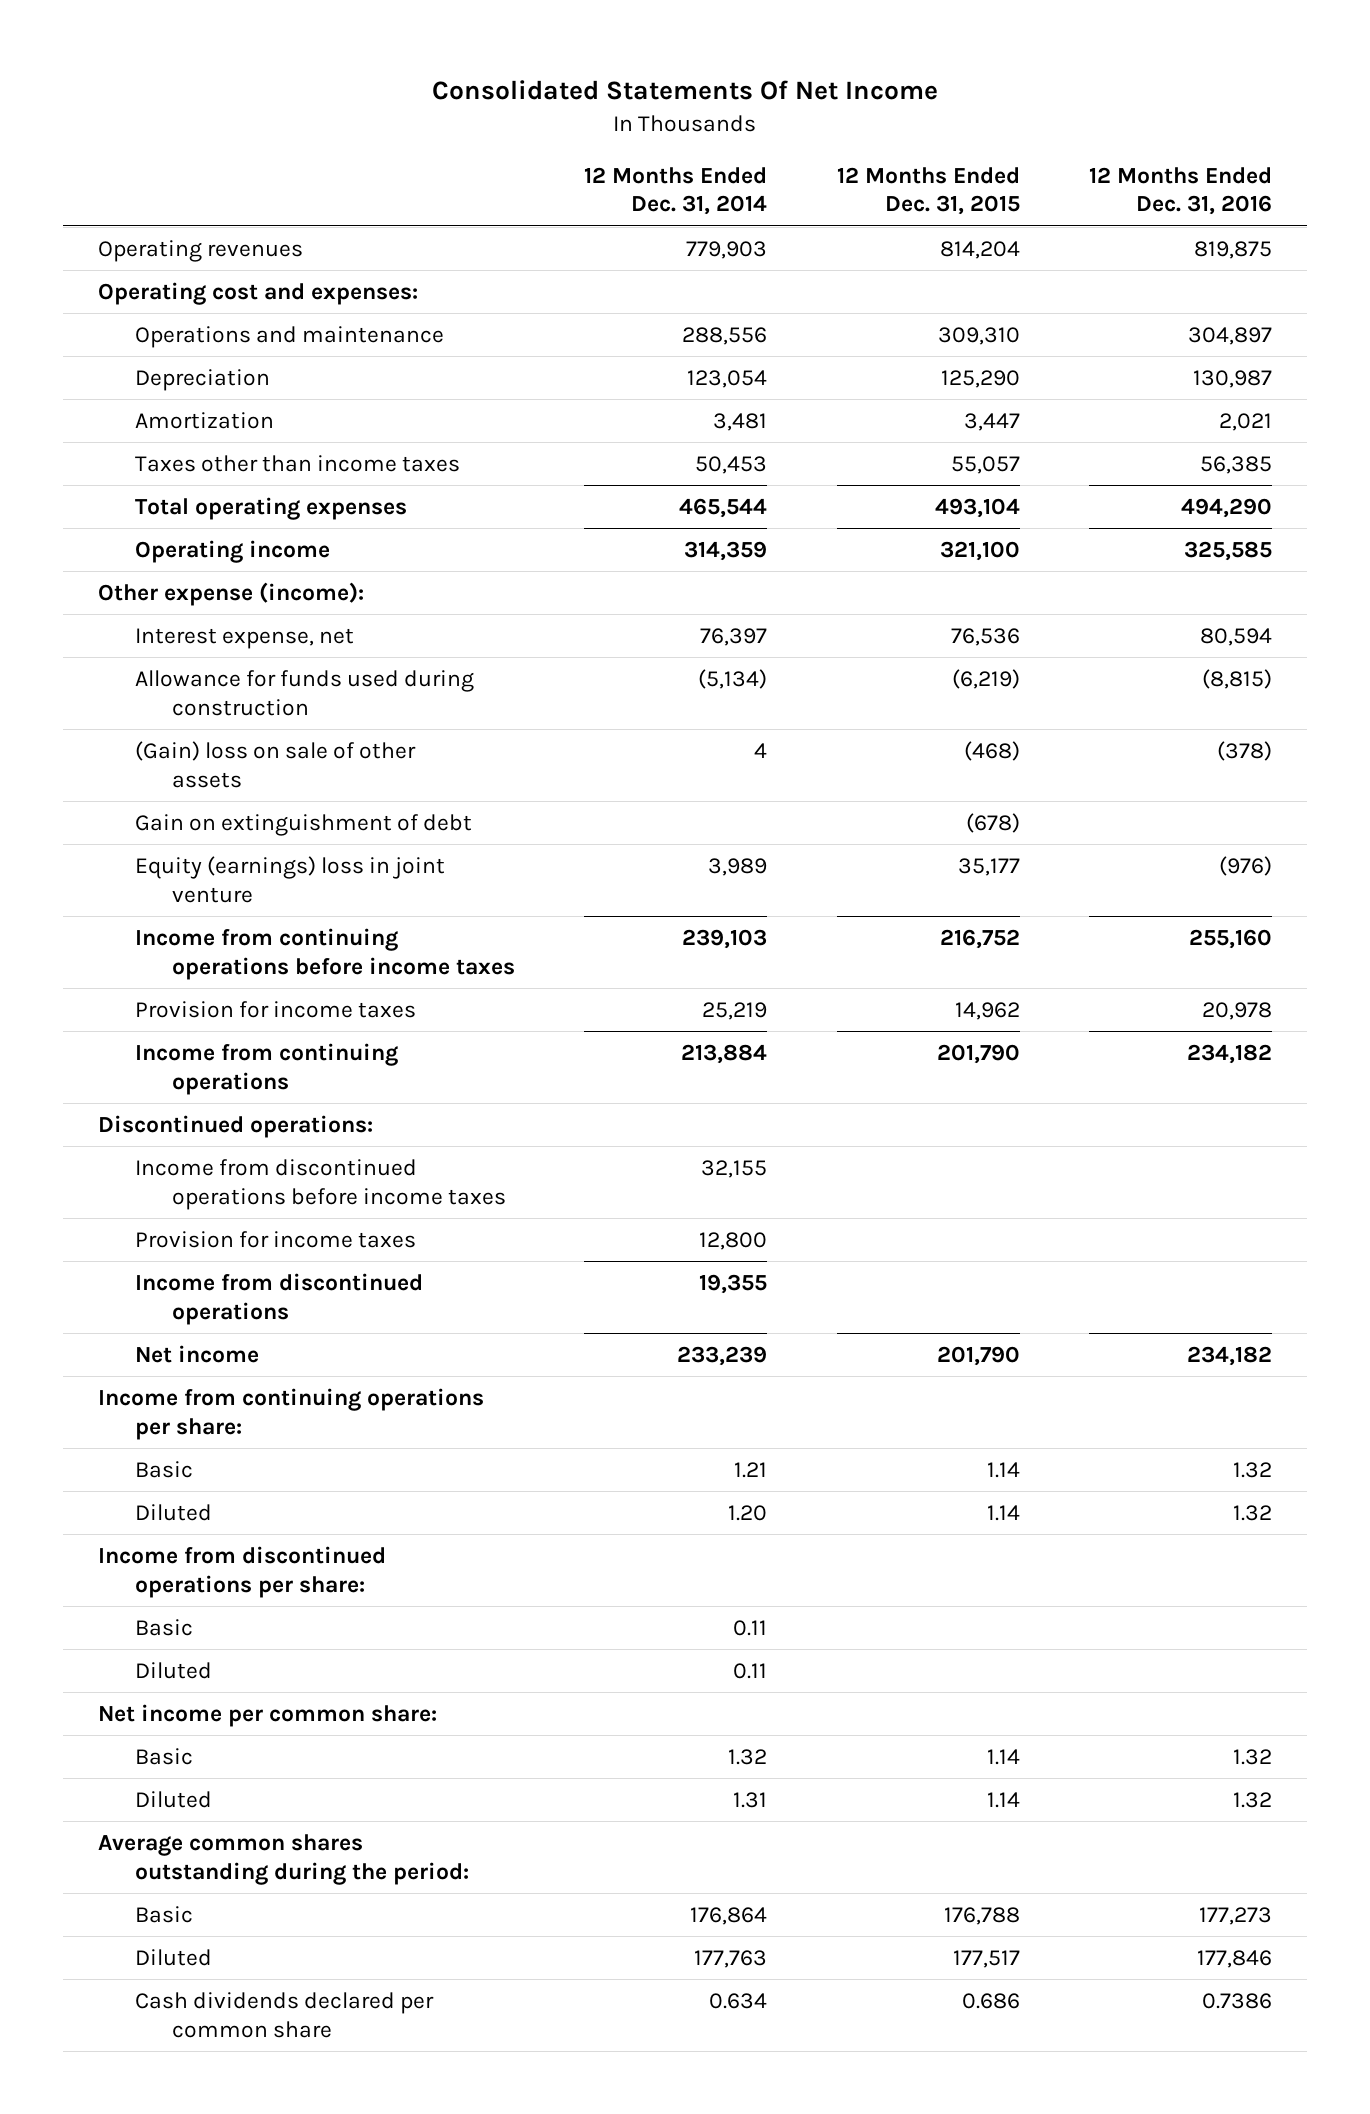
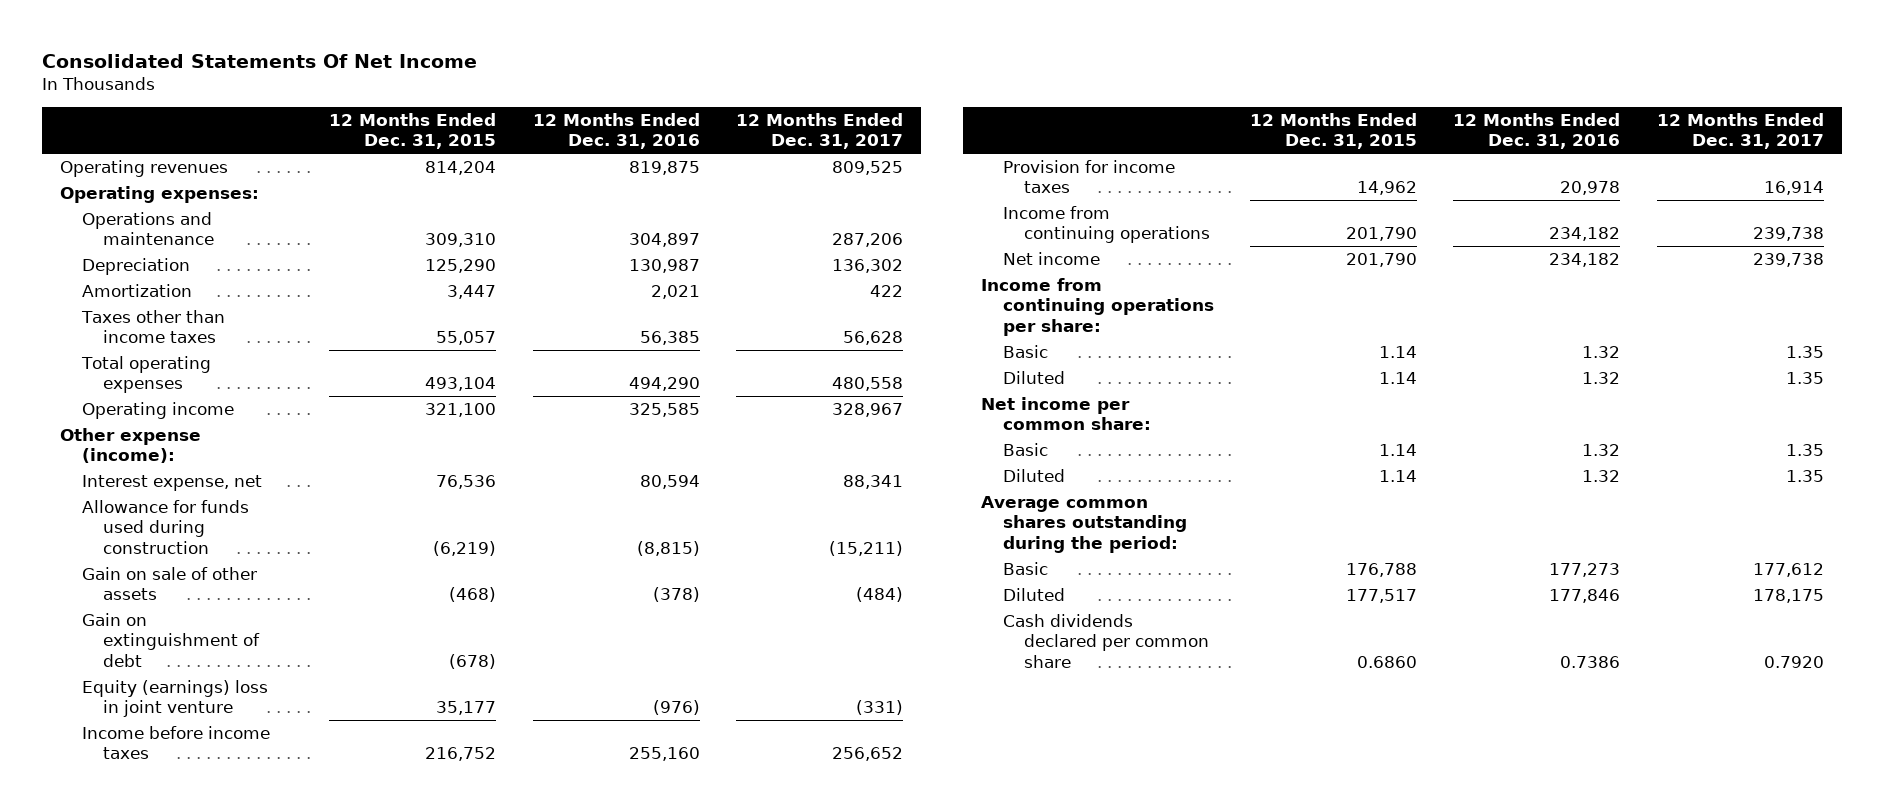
[584,166,768,216] 12 Months Ended Dec. 31, 2014 -> none
none -> [736,113,904,150] 12 Months Ended Dec. 31, 2017
[97,281,418,305] Operating cost and expenses: -> [60,186,260,204] Operating expenses:
[134,740,416,788] (Gain) loss on sale of other assets -> [81,567,257,601] Gain on sale of other assets
[134,927,515,980] Income from continuing operations before income taxes -> [81,726,270,760] Income before income taxes
[97,1114,373,1138] Discontinued operations: -> none
[134,1158,506,1210] Income from discontinued operations before income taxes -> none
[134,1230,416,1248] Provision for income taxes -> none
[134,1272,423,1325] Income from discontinued operations -> none
[97,1545,386,1598] Income from discontinued operations per share: -> none
[134,1618,193,1636] Basic -> none
[134,1661,212,1679] Diluted -> none
[961,1992,1020,2009] 0.686 -> [1356,655,1417,668] 0.6860

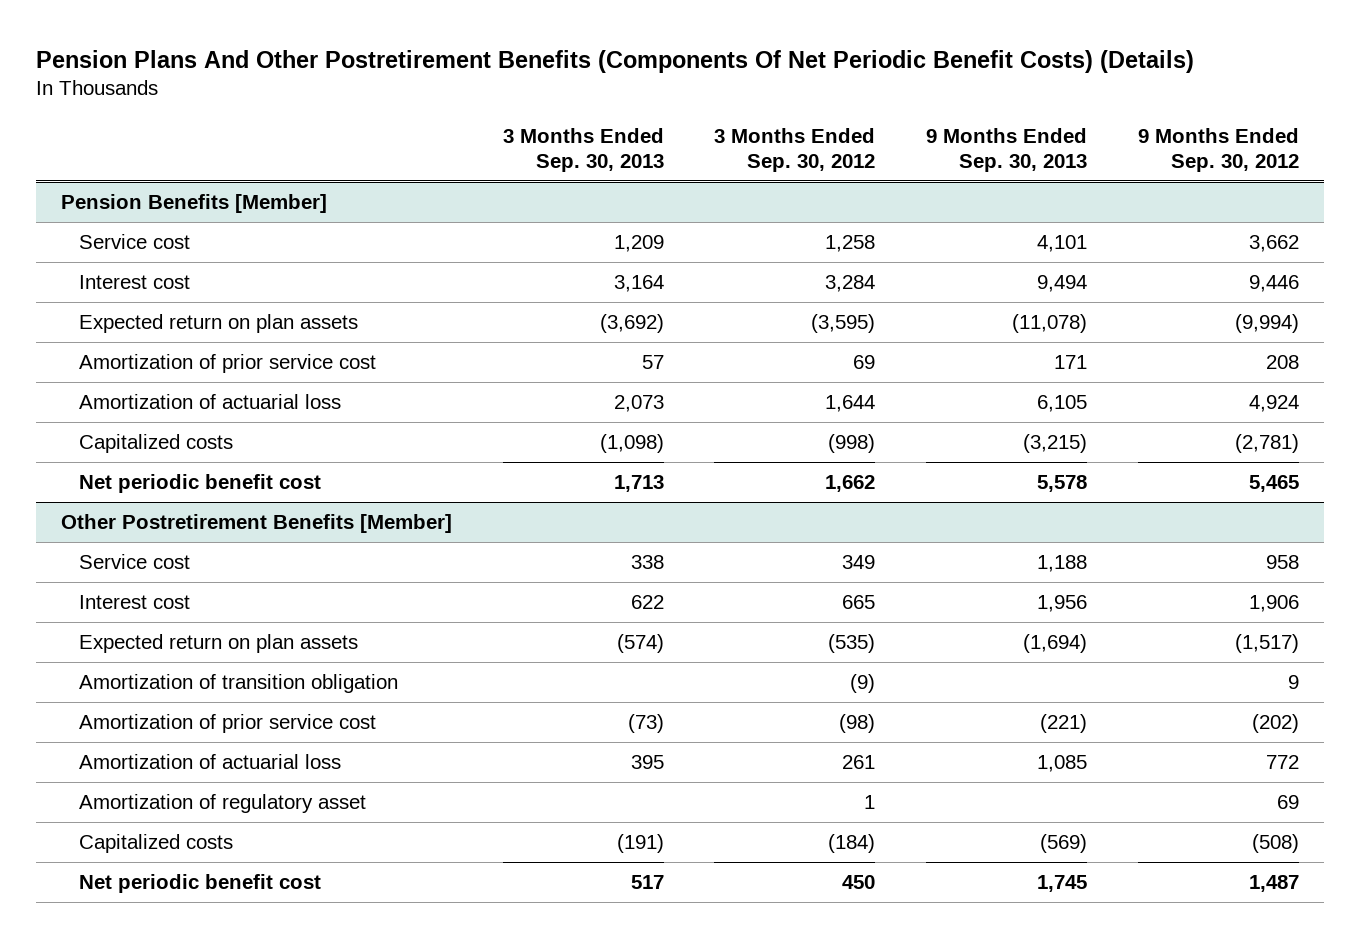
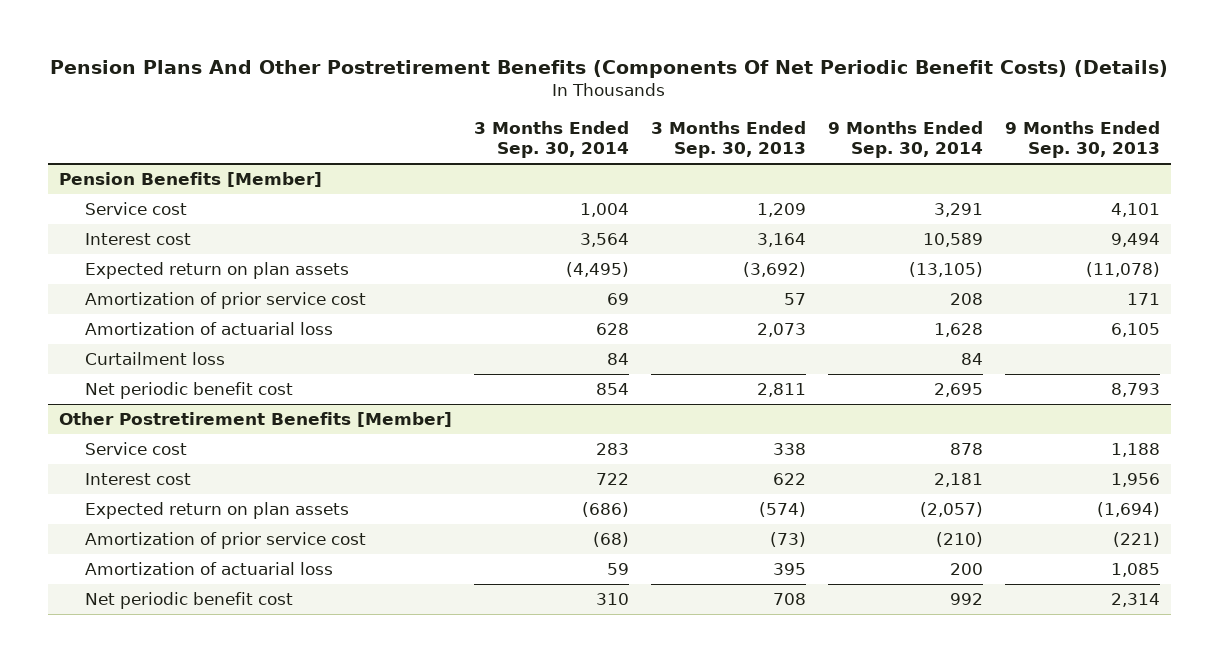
[714,128,876,172] 3 Months Ended Sep. 30, 2012 -> none
[1137,128,1299,172] 9 Months Ended Sep. 30, 2012 -> none
none -> [473,120,629,159] 3 Months Ended Sep. 30, 2014
none -> [827,120,983,159] 9 Months Ended Sep. 30, 2014
[78,434,233,454] Capitalized costs -> none
none -> [85,351,226,365] Curtailment loss
[613,475,664,493] 1,713 -> [756,382,806,397] 2,811
[1037,475,1088,493] 5,578 -> [1110,382,1160,397] 8,793
[78,674,398,694] Amortization of transition obligation -> none
[78,794,366,814] Amortization of regulatory asset -> none
[78,834,233,854] Capitalized costs -> none
[630,875,664,890] 517 -> [772,592,806,605] 708
[1037,875,1088,893] 1,745 -> [1110,592,1160,607] 2,314

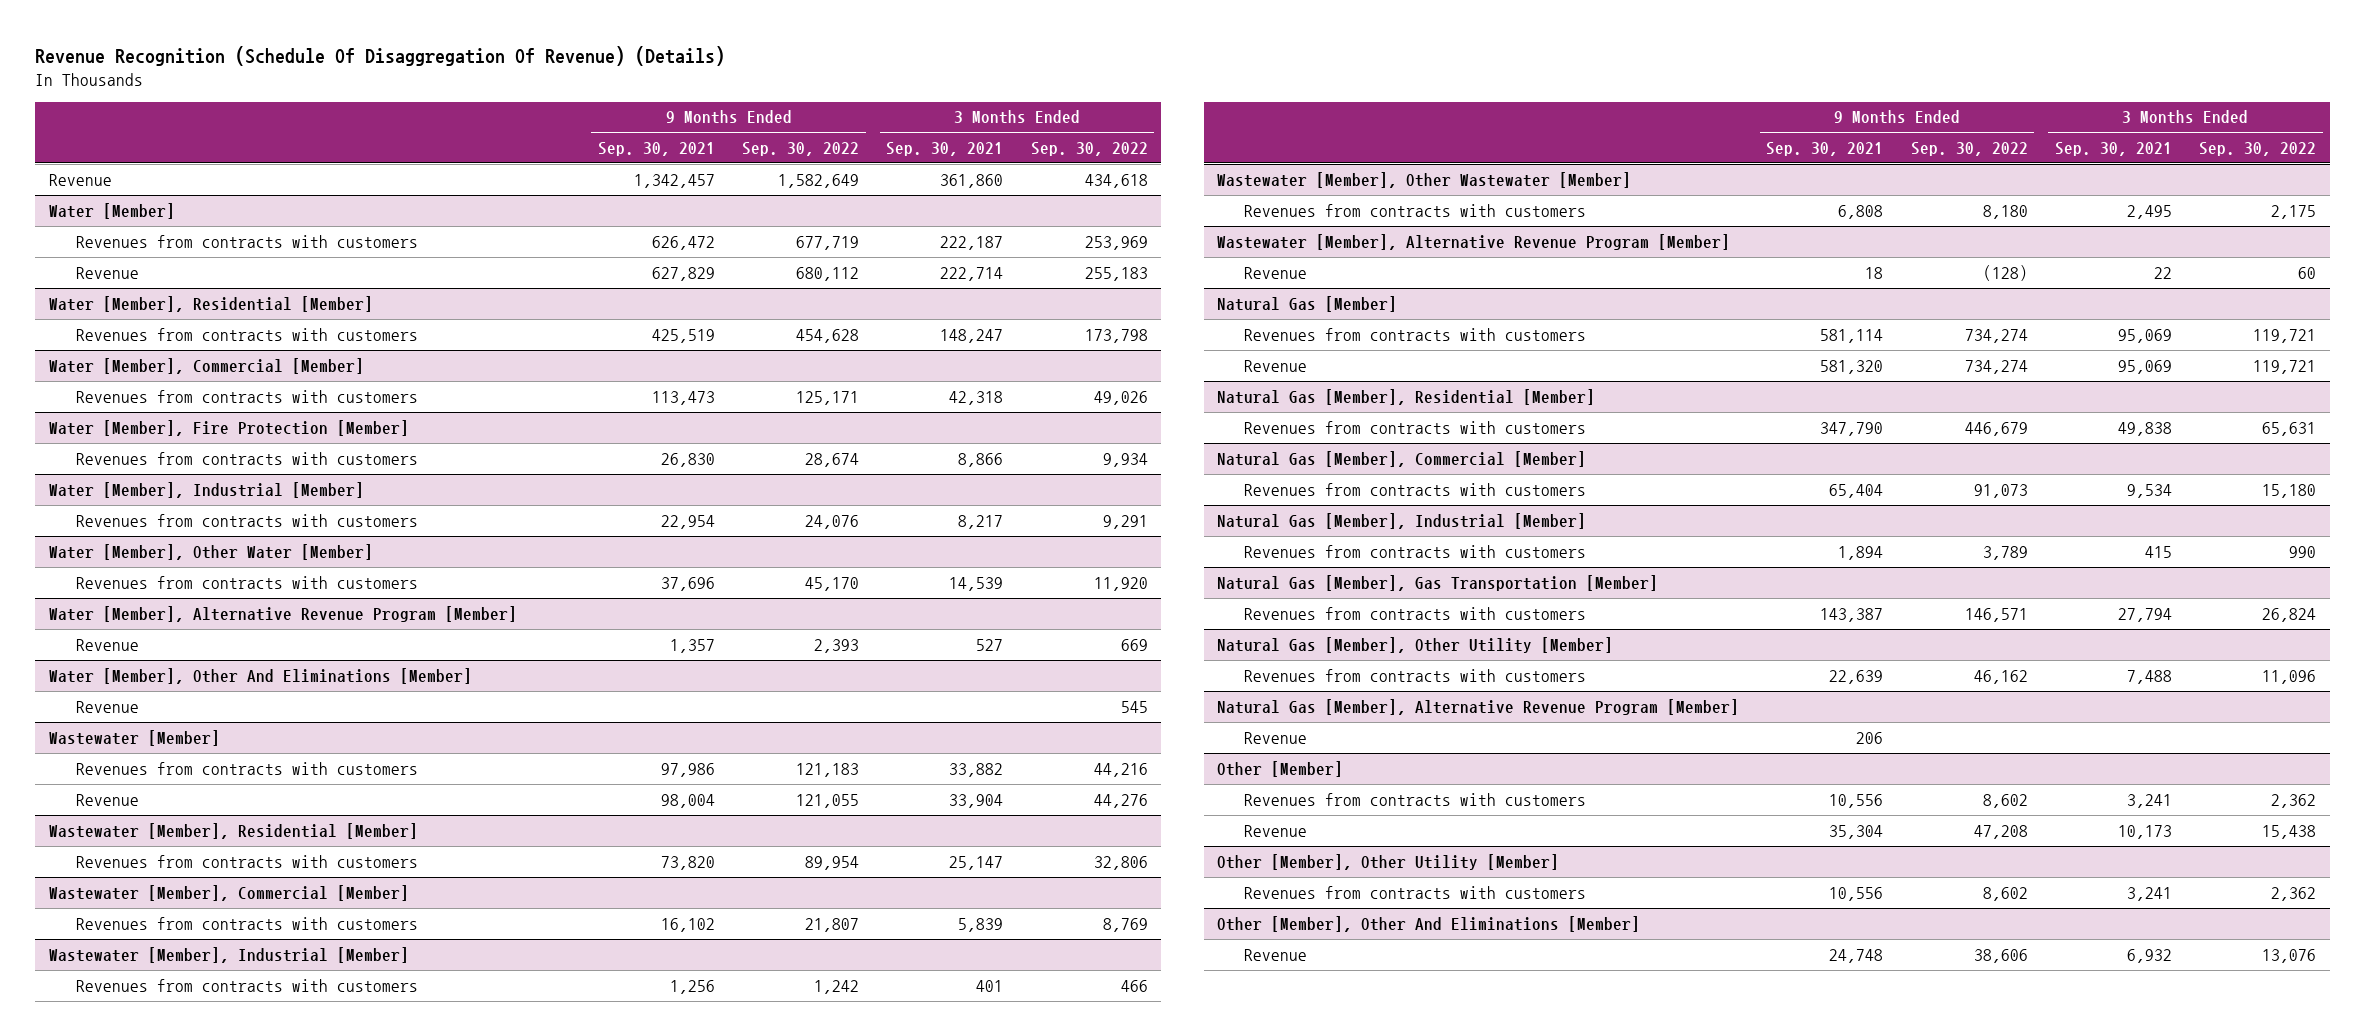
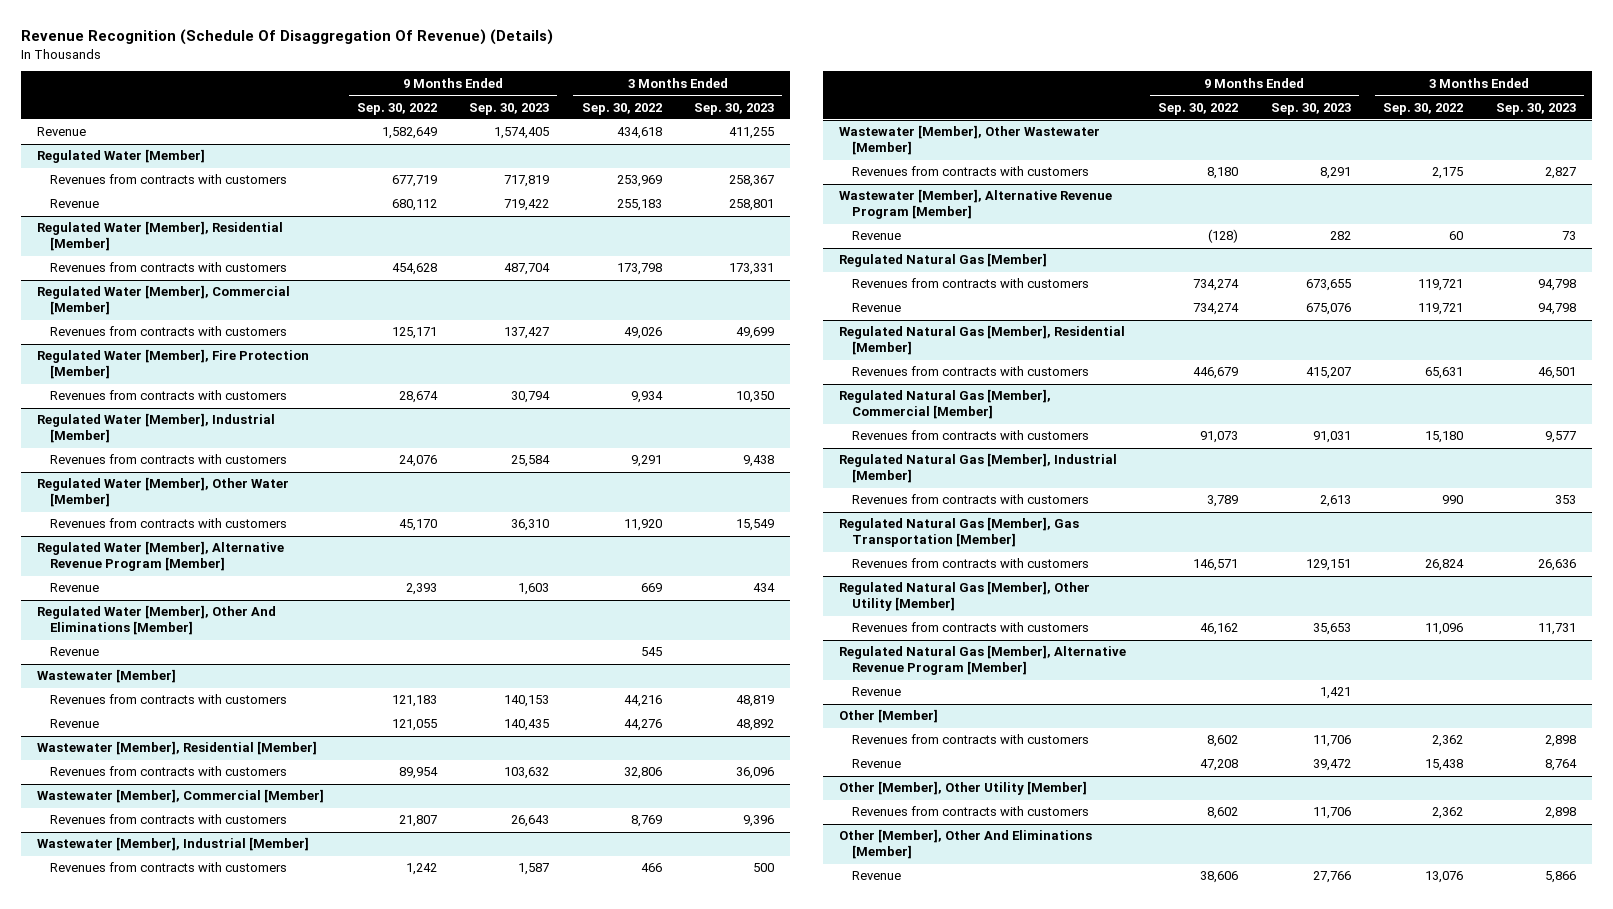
[598,142,716,157] Sep. 30, 2021 -> none
[886,142,1004,157] Sep. 30, 2021 -> none
none -> [469,102,550,115] Sep. 30, 2023
none -> [694,102,775,115] Sep. 30, 2023
[48,202,175,219] Water [Member] -> [37,149,206,164] Regulated Water [Member]
[48,295,373,312] Water [Member], Residential [Member] -> [37,221,284,252] Regulated Water [Member], Residential [Member]
[48,357,364,374] Water [Member], Commercial [Member] -> [37,285,291,316] Regulated Water [Member], Commercial [Member]
[48,419,409,436] Water [Member], Fire Protection [Member] -> [37,349,310,380] Regulated Water [Member], Fire Protection [Member]
[48,481,364,498] Water [Member], Industrial [Member] -> [37,413,276,444] Regulated Water [Member], Industrial [Member]
[48,543,373,560] Water [Member], Other Water [Member] -> [37,477,290,508] Regulated Water [Member], Other Water [Member]
[48,605,517,622] Water [Member], Alternative Revenue Program [Member] -> [37,541,285,572] Regulated Water [Member], Alternative Revenue Program [Member]
[48,667,472,684] Water [Member], Other And Eliminations [Member] -> [37,605,277,636] Regulated Water [Member], Other And Eliminations [Member]
[1217,295,1398,312] Natural Gas [Member] -> [838,253,1047,268] Regulated Natural Gas [Member]
[1217,388,1596,405] Natural Gas [Member], Residential [Member] -> [838,325,1125,356] Regulated Natural Gas [Member], Residential [Member]
[1217,450,1587,467] Natural Gas [Member], Commercial [Member] -> [838,389,1051,420] Regulated Natural Gas [Member], Commercial [Member]
[1217,512,1587,529] Natural Gas [Member], Industrial [Member] -> [838,453,1117,484] Regulated Natural Gas [Member], Industrial [Member]
[1217,574,1659,591] Natural Gas [Member], Gas Transportation [Member] -> [838,517,1079,548] Regulated Natural Gas [Member], Gas Transportation [Member]
[1217,636,1614,653] Natural Gas [Member], Other Utility [Member] -> [838,581,1090,612] Regulated Natural Gas [Member], Other Utility [Member]
[1217,698,1740,715] Natural Gas [Member], Alternative Revenue Program [Member] -> [838,645,1126,676] Regulated Natural Gas [Member], Alternative Revenue Program [Member]

